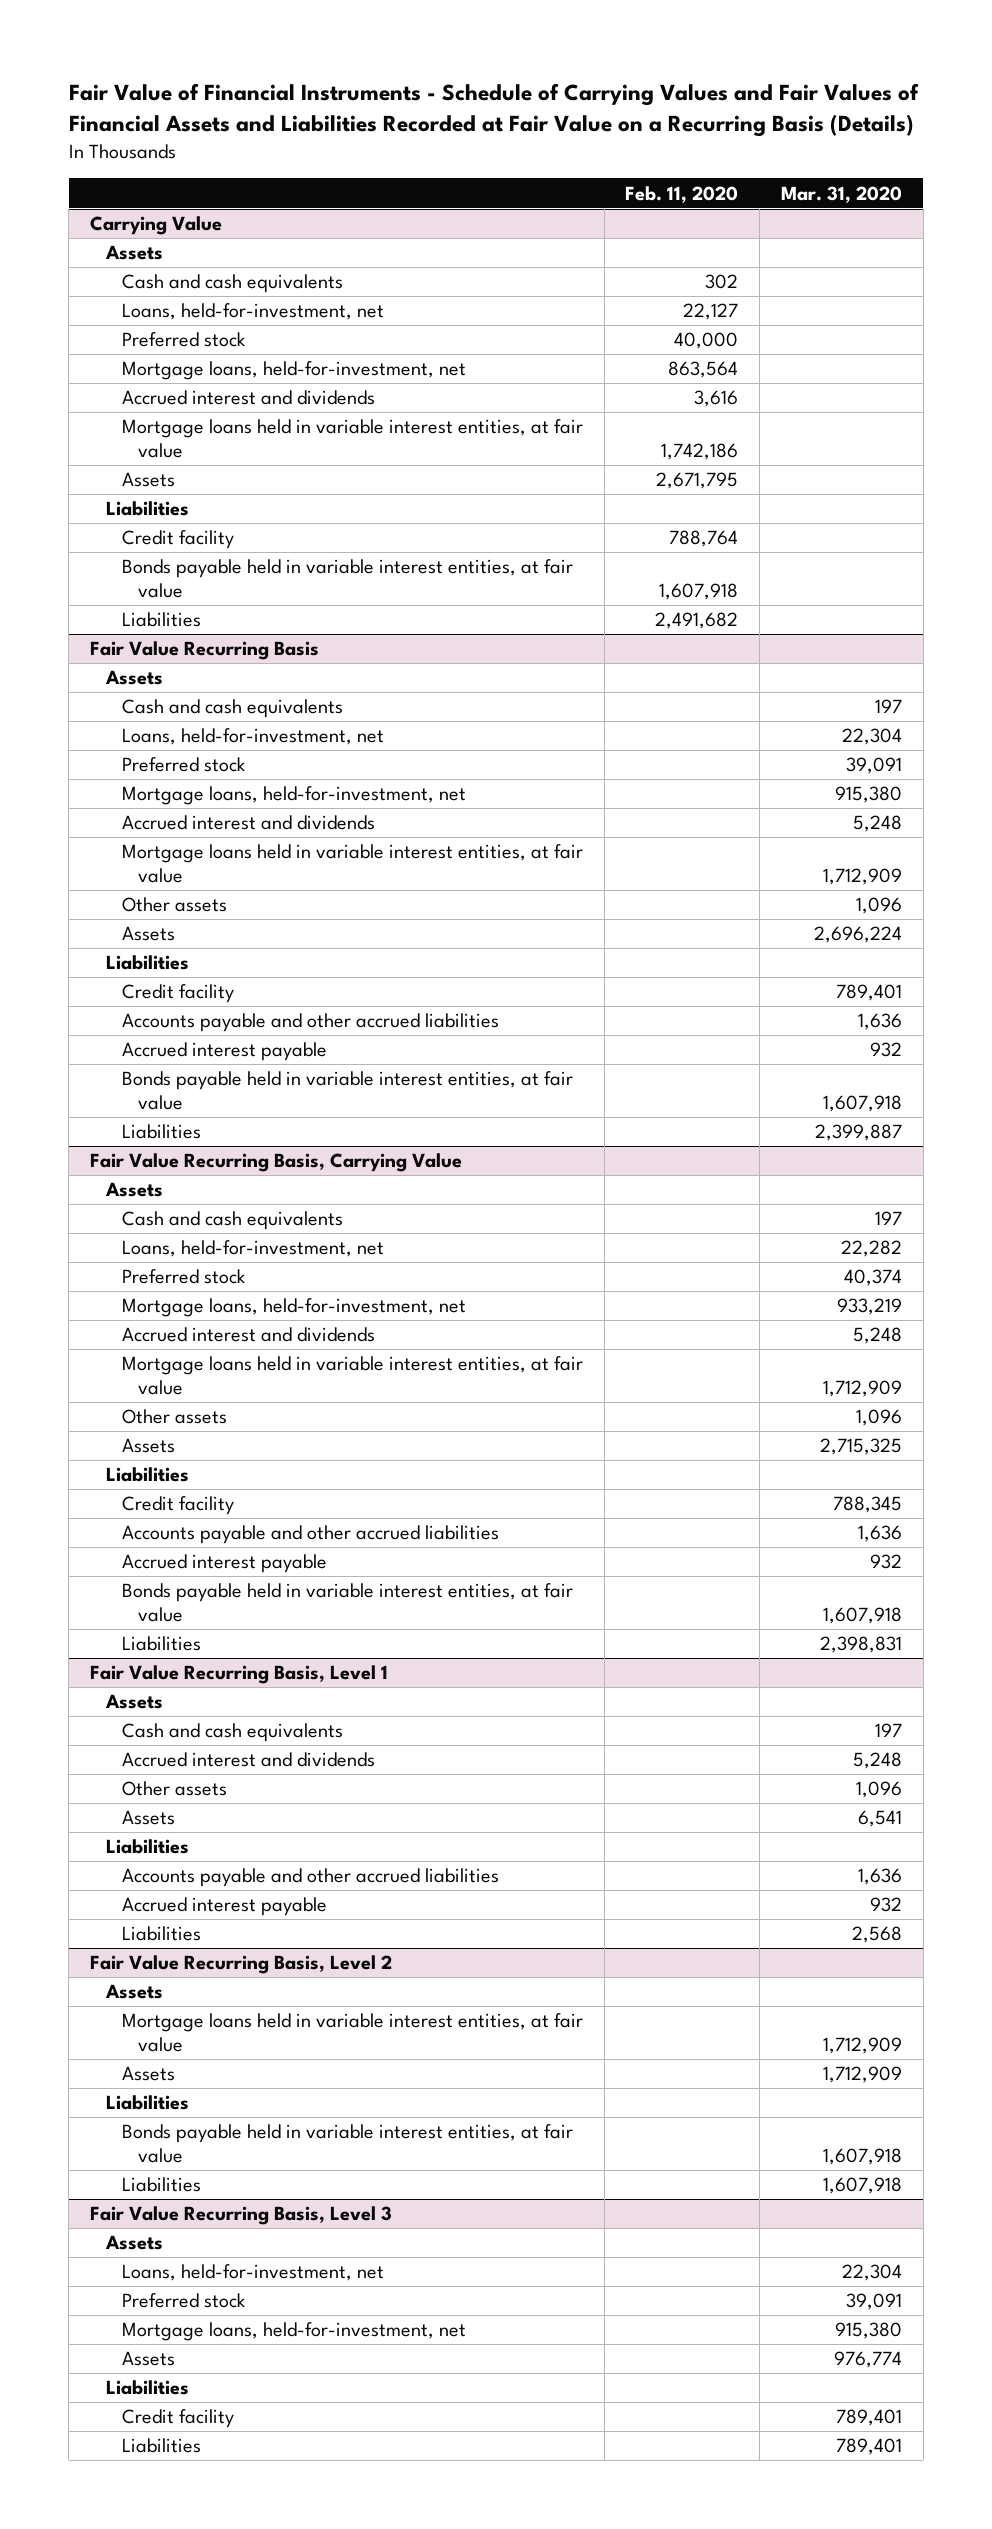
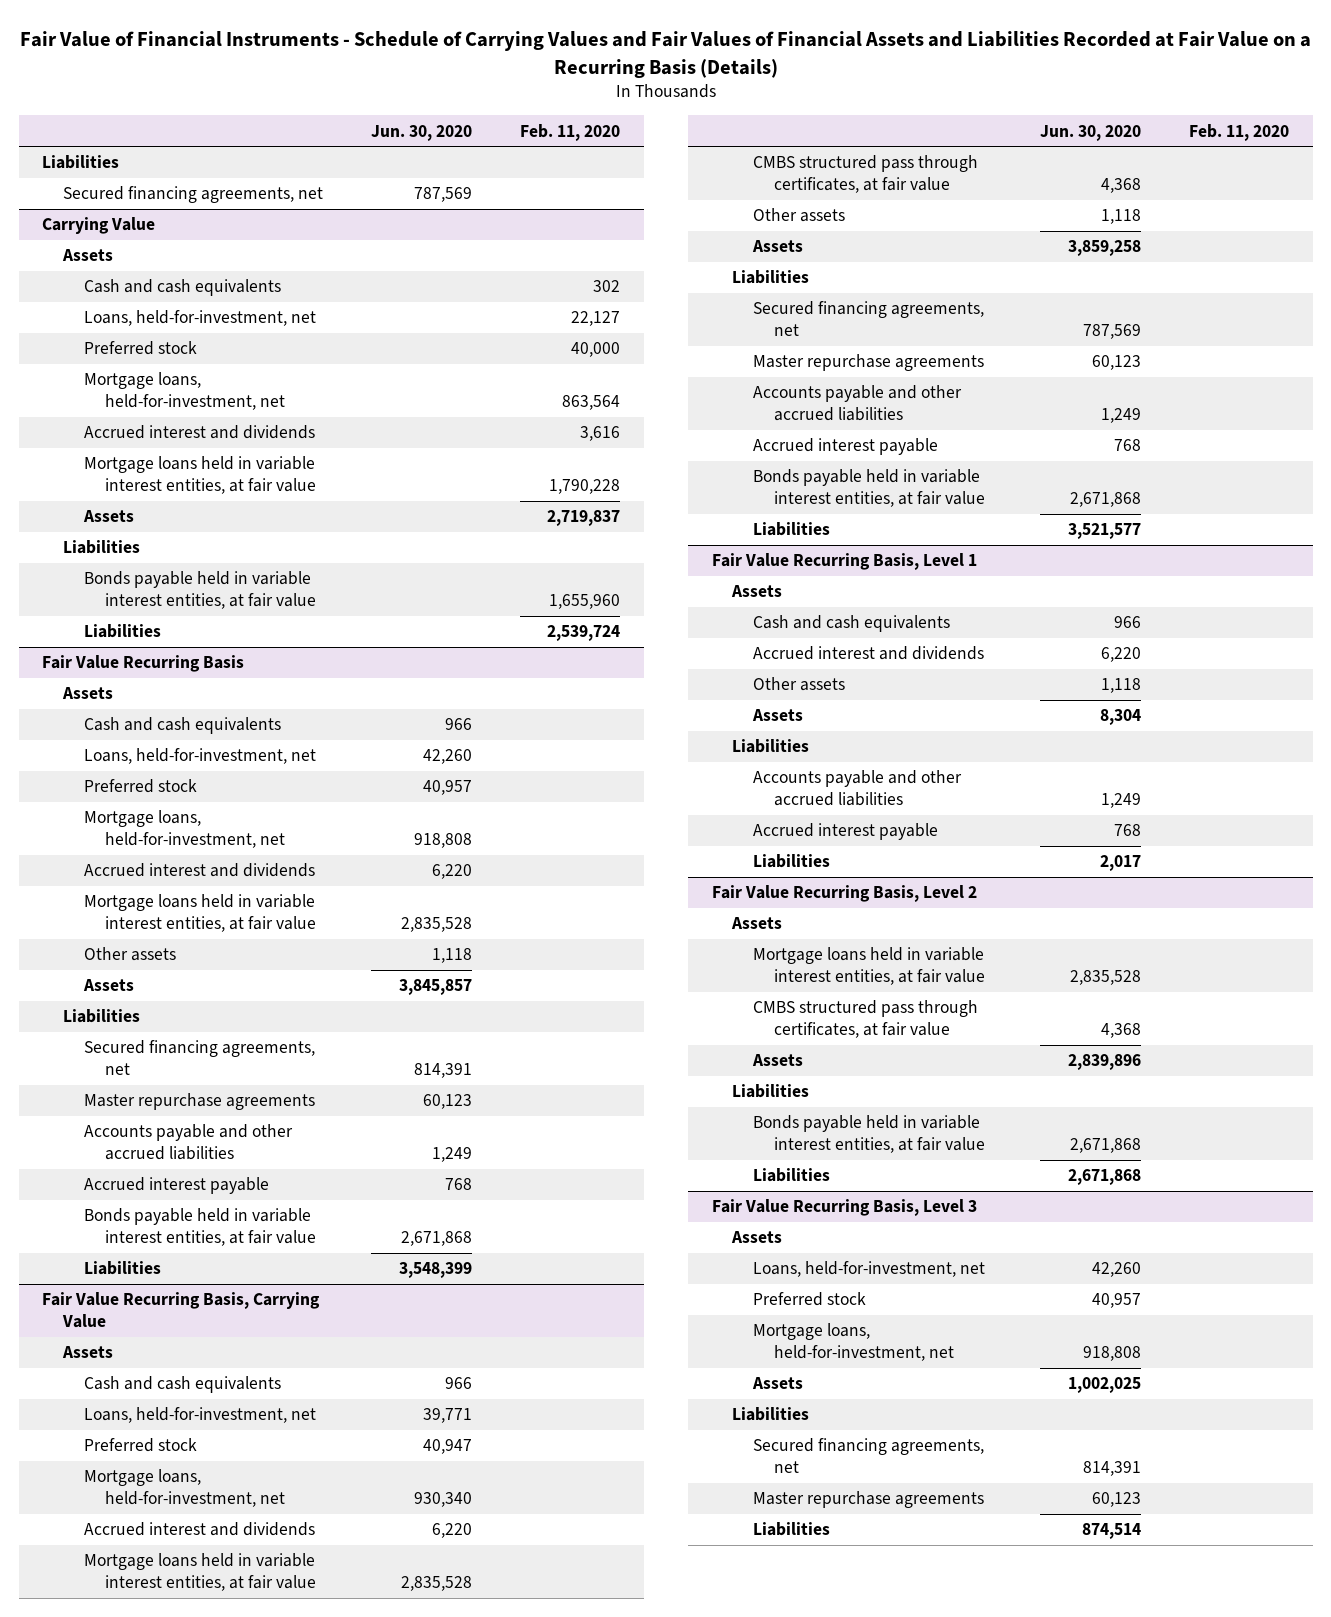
[781,185,903,203] Mar. 31, 2020 -> none
none -> [370,124,472,141] Jun. 30, 2020
none -> [42,155,120,170] Liabilities
none -> [63,186,324,204] Secured financing agreements, net
[661,442,739,460] 1,742,186 -> [548,479,620,495] 1,790,228
[656,472,739,490] 2,671,795 -> [546,510,620,527] 2,719,837
[121,530,234,550] Credit facility -> none
[659,582,739,600] 1,607,918 -> [548,594,620,610] 1,655,960
[655,612,739,630] 2,491,682 -> [546,625,620,642] 2,539,724
[121,984,234,1004] Credit facility -> none
none -> [83,1040,315,1076] Secured financing agreements, net
none -> [83,1093,315,1111] Master repurchase agreements
none -> [753,155,979,194] CMBS structured pass through certificates, at fair value
[121,1496,234,1516] Credit facility -> none
none -> [753,301,985,337] Secured financing agreements, net
none -> [753,354,985,372] Master repurchase agreements
none -> [753,1000,979,1039] CMBS structured pass through certificates, at fair value
[121,2409,234,2429] Credit facility -> none
none -> [753,1438,985,1474] Secured financing agreements, net
none -> [753,1491,985,1509] Master repurchase agreements

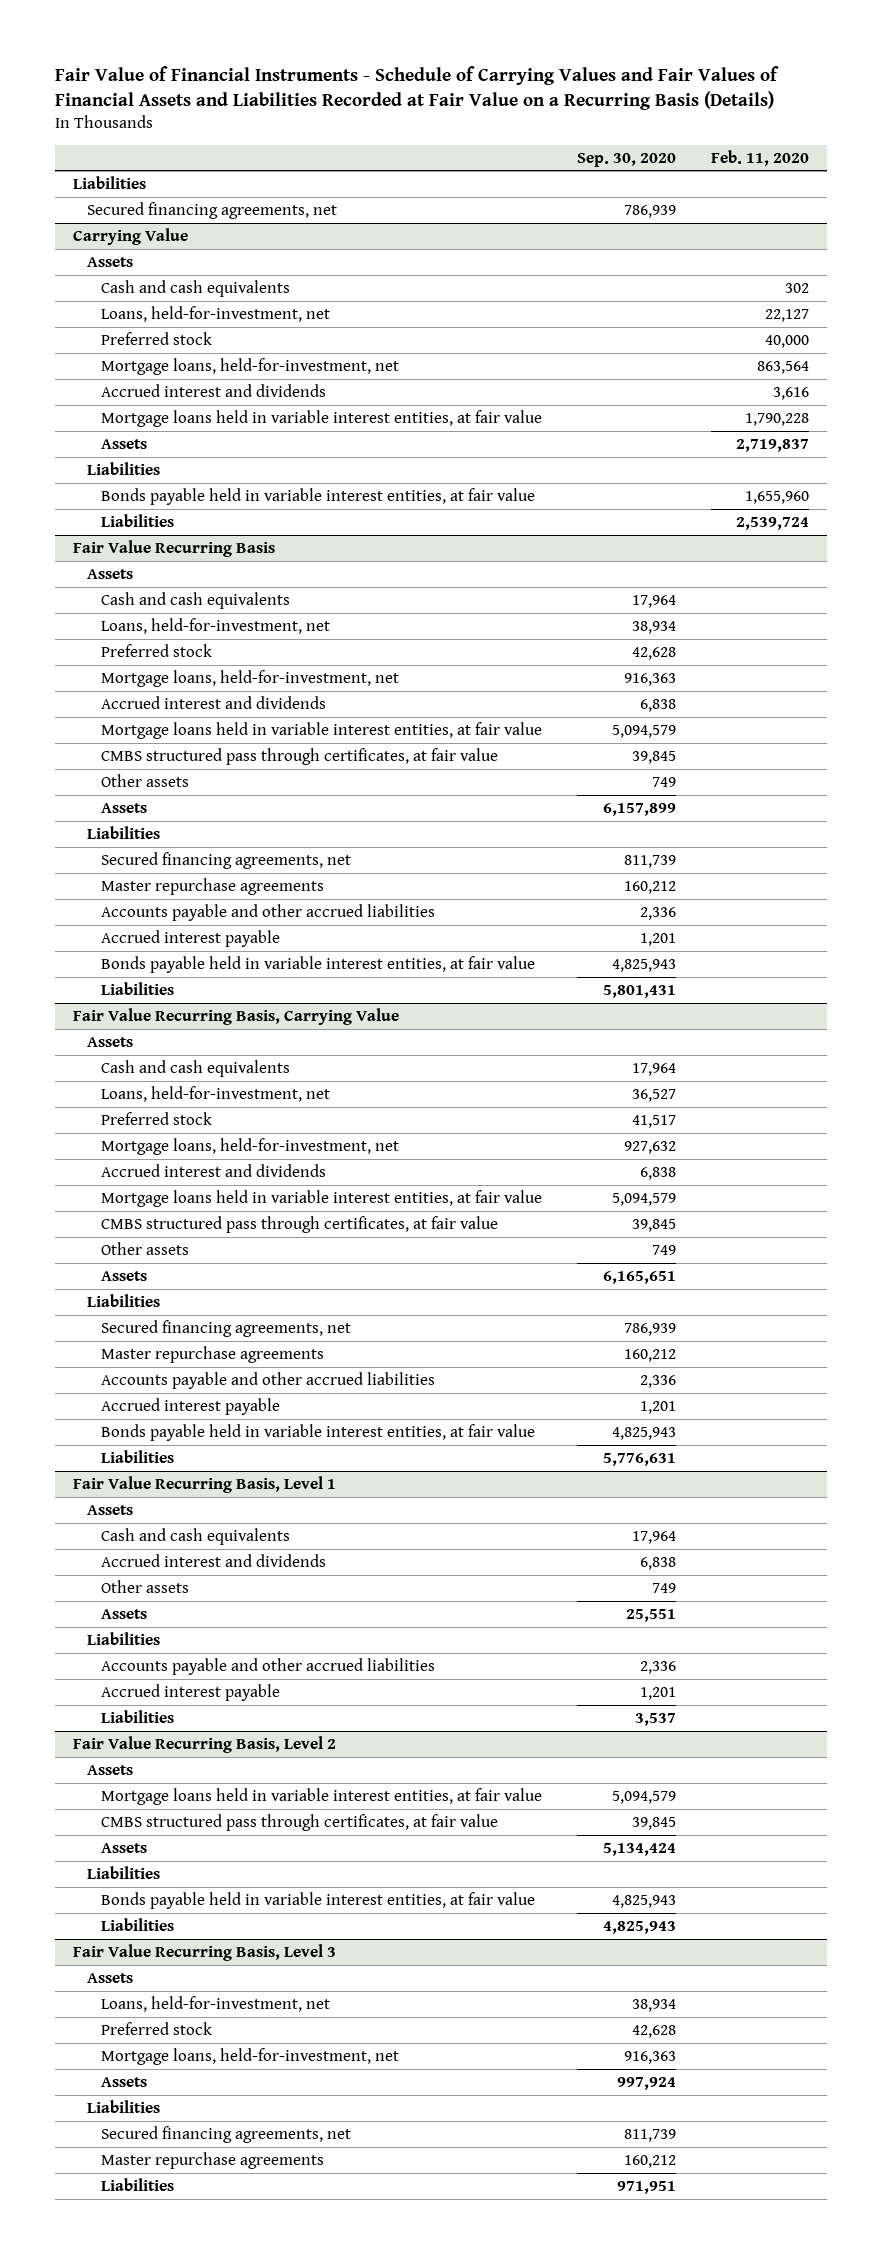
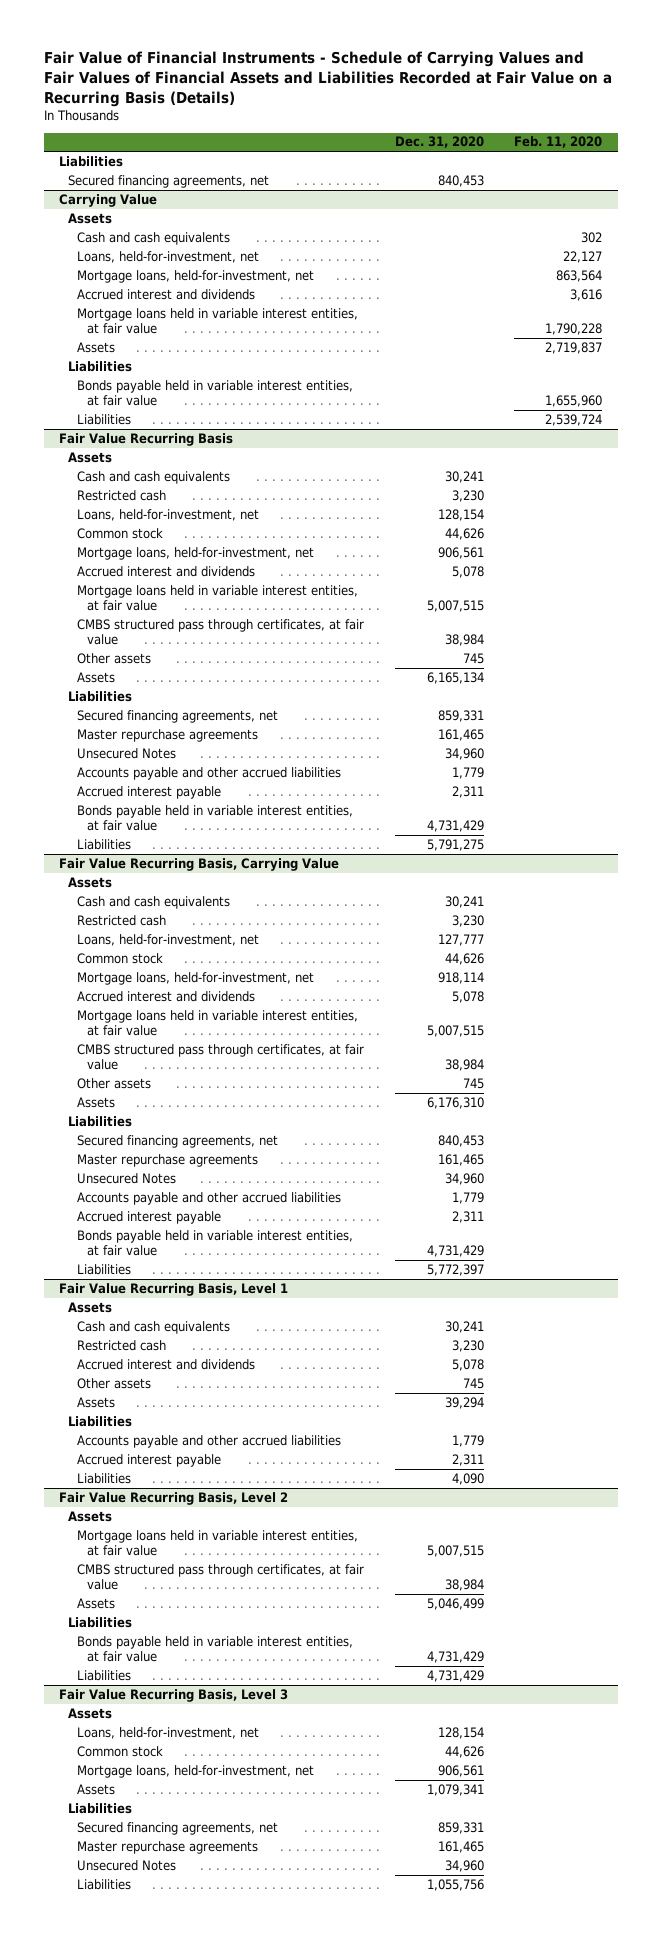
[577,152,677,167] Sep. 30, 2020 -> none
none -> [394,136,484,149] Dec. 31, 2020
[101,331,213,345] Preferred stock -> none
none -> [77,489,167,501] Restricted cash
[101,643,213,657] Preferred stock -> none
none -> [77,527,164,539] Common stock
none -> [77,747,177,759] Unsecured Notes
none -> [77,914,167,926] Restricted cash
[101,1111,213,1125] Preferred stock -> none
none -> [77,952,164,964] Common stock
none -> [77,1172,177,1184] Unsecured Notes
none -> [77,1339,167,1351] Restricted cash
[101,2021,213,2035] Preferred stock -> none
none -> [77,1745,164,1757] Common stock
none -> [77,1859,177,1871] Unsecured Notes

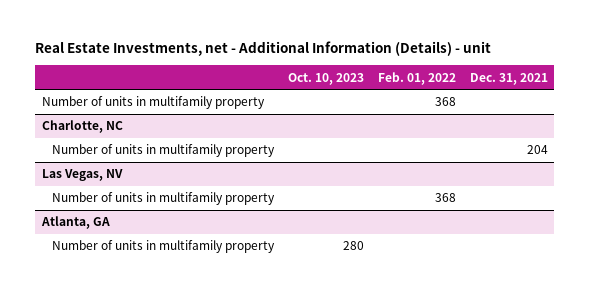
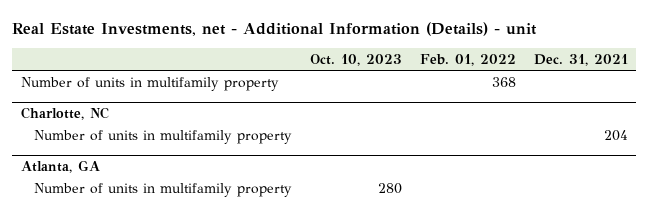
[41,169,123,182] Las Vegas, NV -> none
[52,192,276,206] Number of units in multifamily property -> none

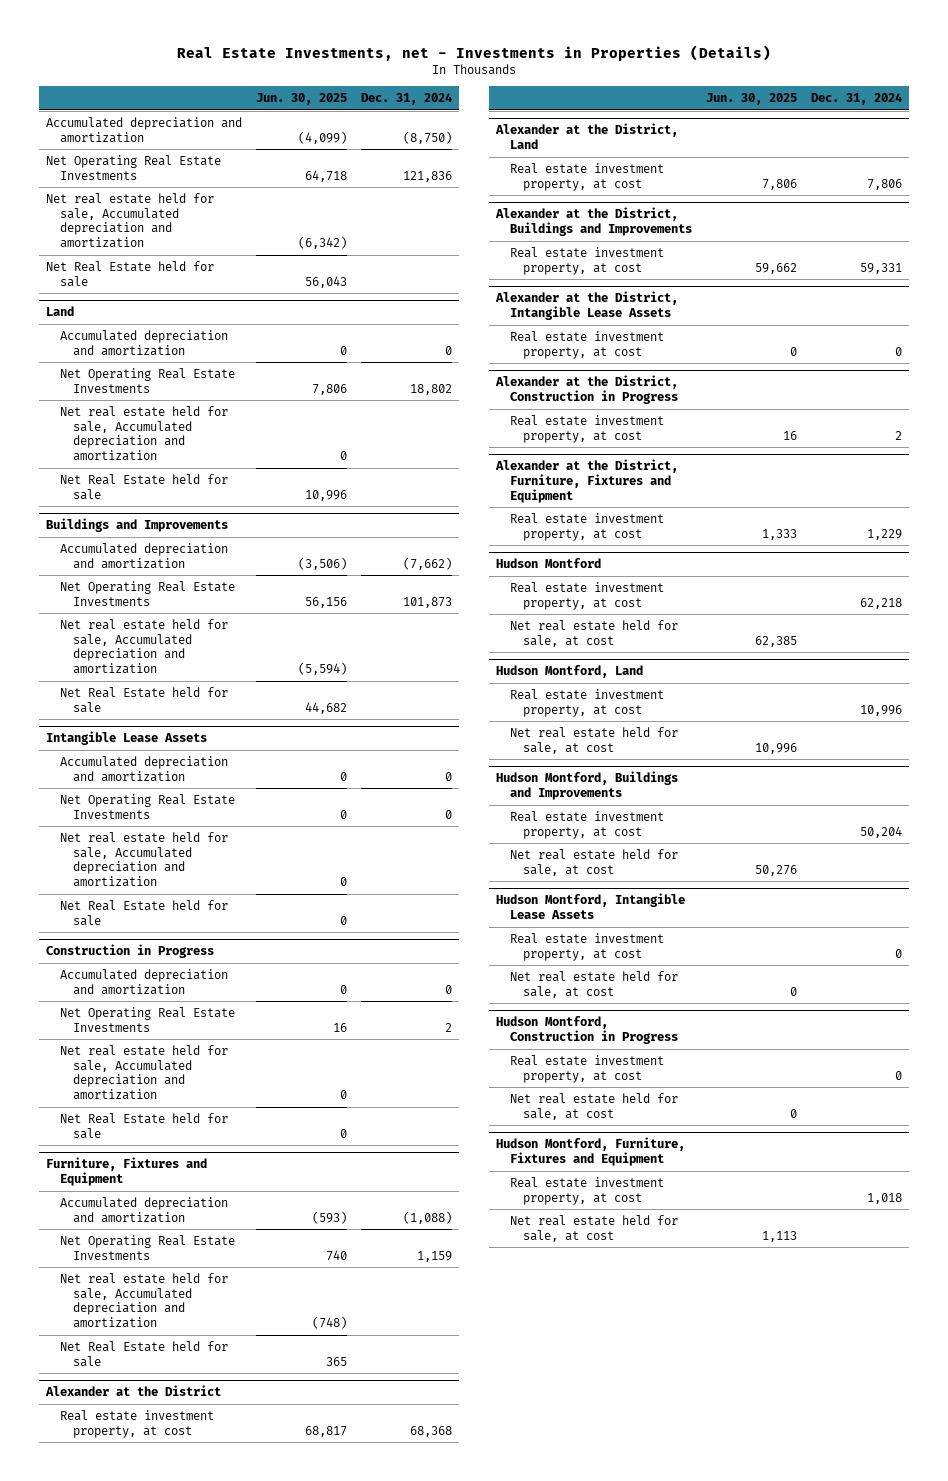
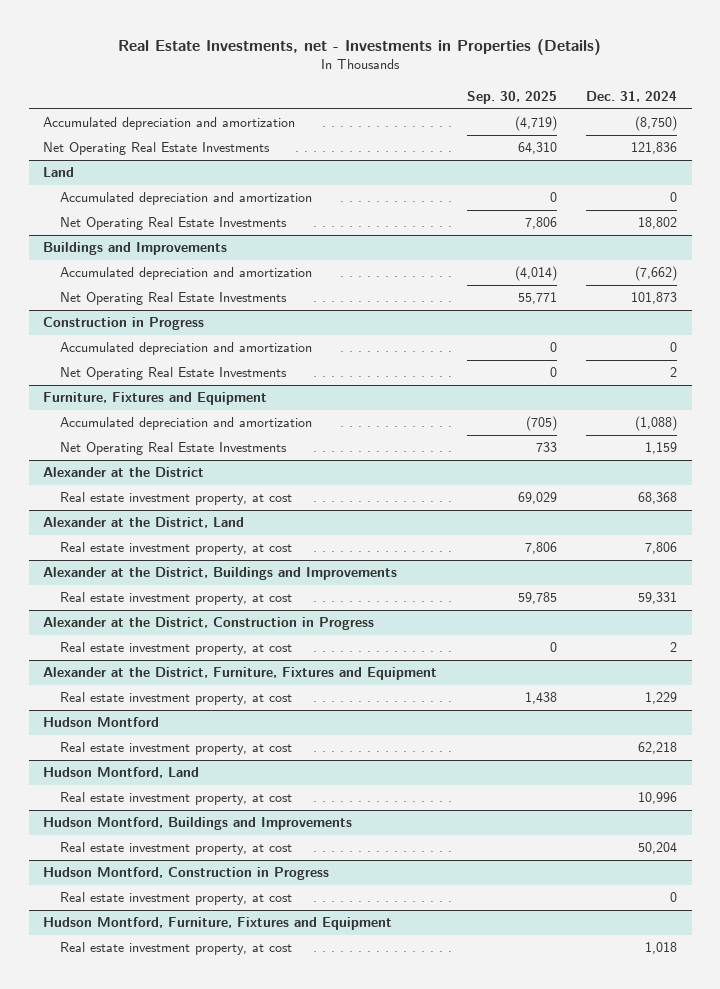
[256,92,348,105] Jun. 30, 2025 -> none
none -> [466,91,557,105] Sep. 30, 2025
[46,192,215,248] Net real estate held for sale, Accumulated depreciation and amortization -> none
[46,260,215,287] Net Real Estate held for sale -> none
[59,405,228,461] Net real estate held for sale, Accumulated depreciation and amortization -> none
[59,473,228,500] Net Real Estate held for sale -> none
[59,618,228,674] Net real estate held for sale, Accumulated depreciation and amortization -> none
[59,686,228,713] Net Real Estate held for sale -> none
[46,731,208,746] Intangible Lease Assets -> none
[59,755,228,782] Accumulated depreciation and amortization -> none
[59,793,235,819] Net Operating Real Estate Investments -> none
[59,831,228,887] Net real estate held for sale, Accumulated depreciation and amortization -> none
[59,899,228,926] Net Real Estate held for sale -> none
[59,1044,228,1100] Net real estate held for sale, Accumulated depreciation and amortization -> none
[59,1112,228,1139] Net Real Estate held for sale -> none
[59,1272,228,1328] Net real estate held for sale, Accumulated depreciation and amortization -> none
[59,1340,228,1367] Net Real Estate held for sale -> none
[495,291,679,320] Alexander at the District, Intangible Lease Assets -> none
[509,330,664,359] Real estate investment property, at cost -> none
[509,619,678,647] Net real estate held for sale, at cost -> none
[509,726,678,754] Net real estate held for sale, at cost -> none
[509,848,678,876] Net real estate held for sale, at cost -> none
[496,893,686,919] Hudson Montford, Intangible Lease Assets -> none
[509,932,664,961] Real estate investment property, at cost -> none
[509,970,678,998] Net real estate held for sale, at cost -> none
[509,1092,678,1120] Net real estate held for sale, at cost -> none
[509,1214,678,1242] Net real estate held for sale, at cost -> none

